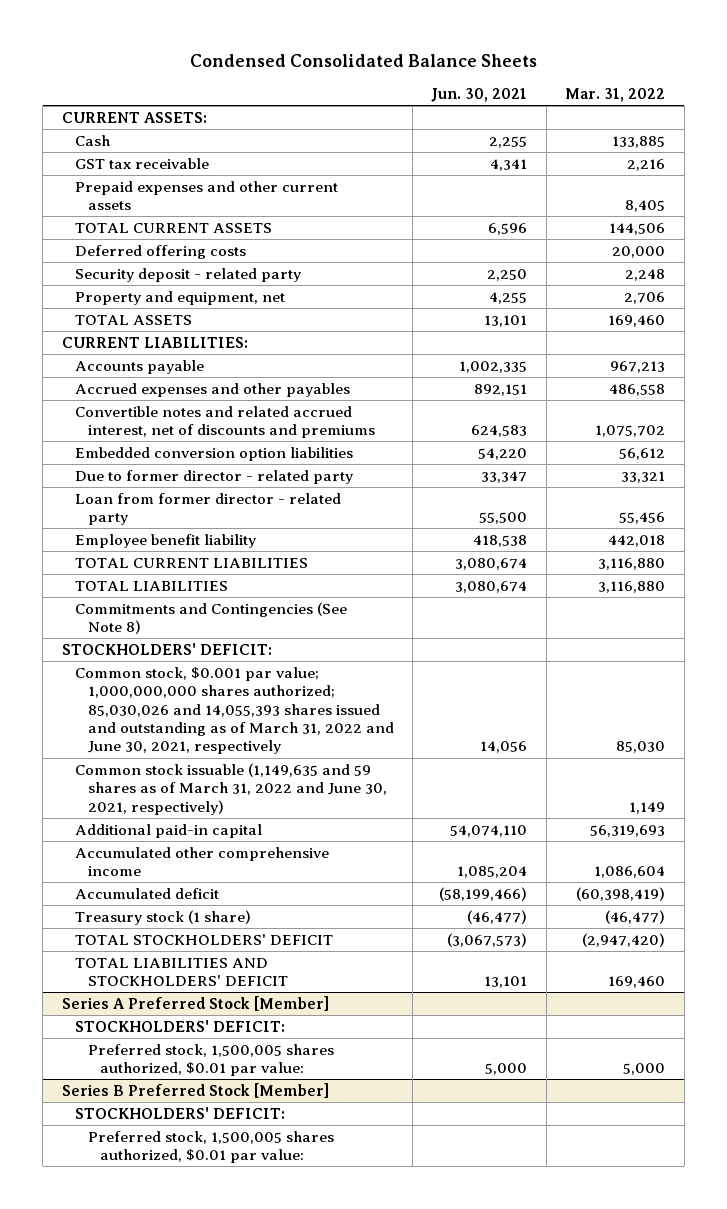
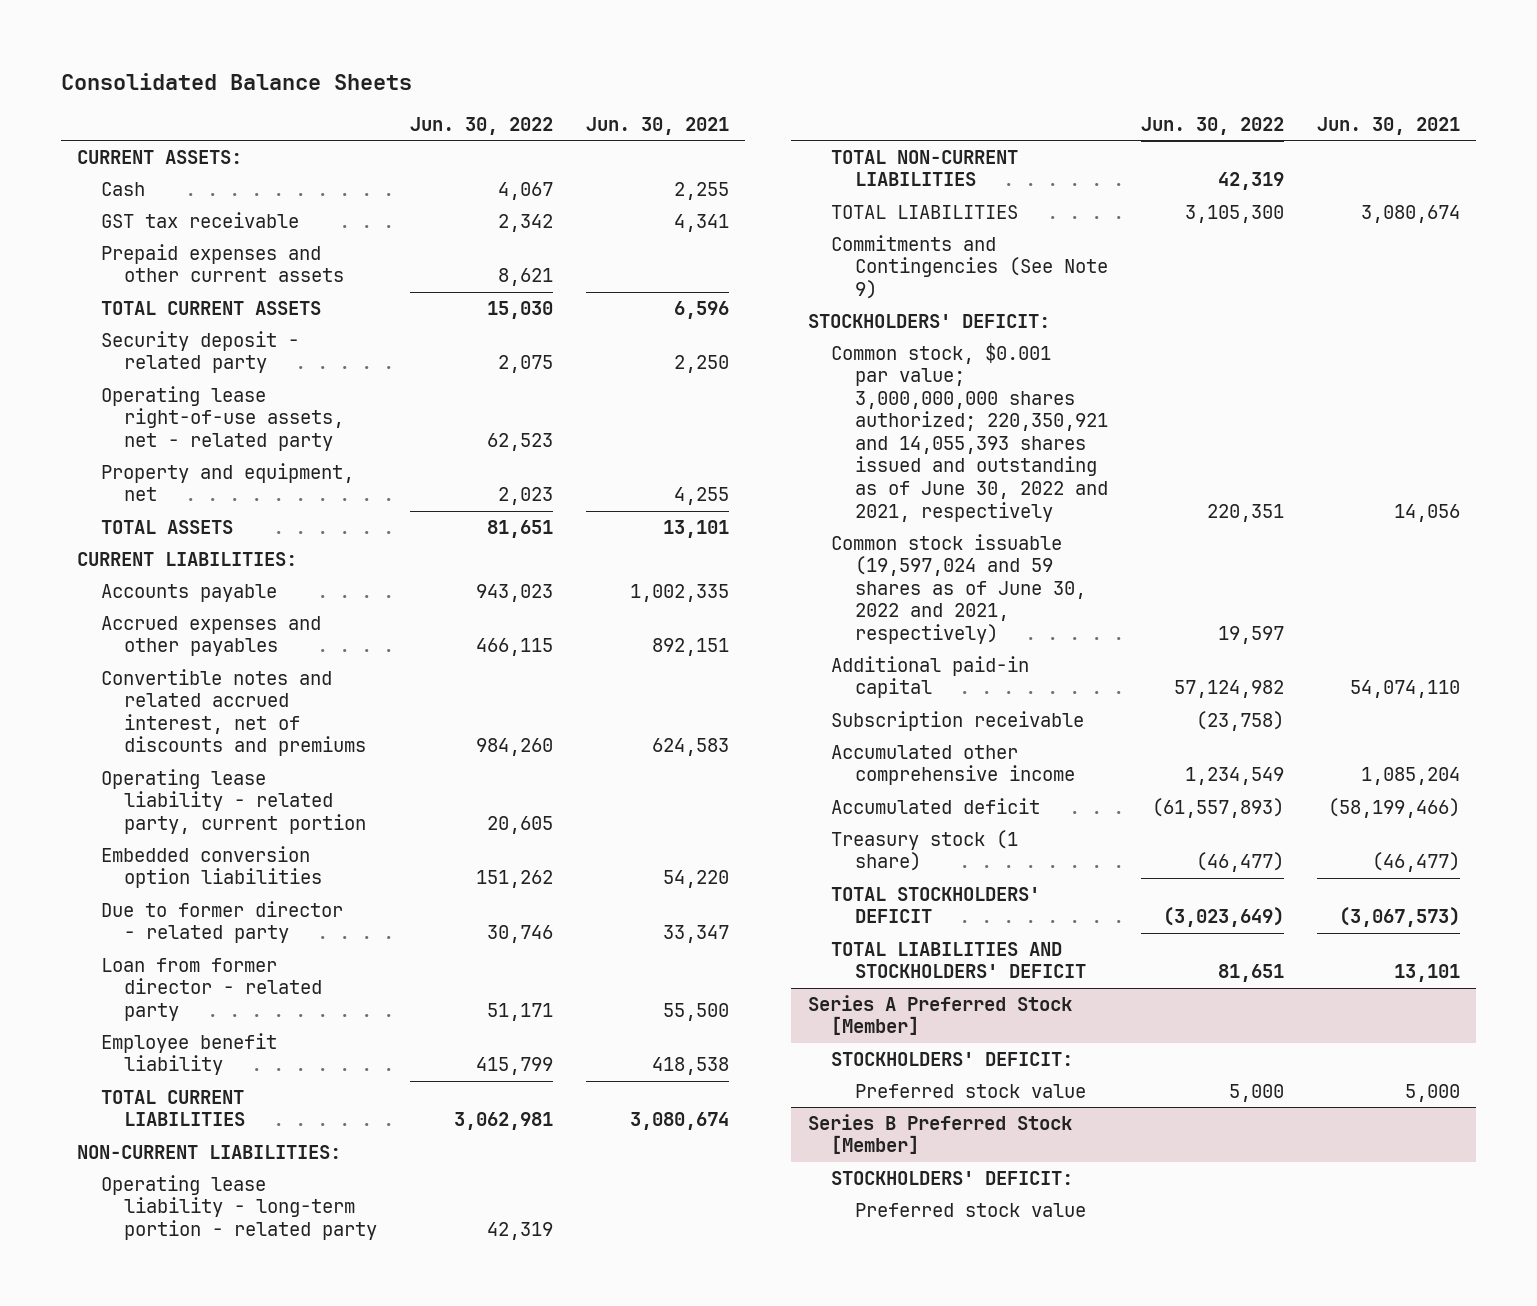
[189,53,537,67] Condensed Consolidated Balance Sheets -> [60,72,412,90] Consolidated Balance Sheets
[565,87,666,102] Mar. 31, 2022 -> none
none -> [410,116,554,135] Jun. 30, 2022
[74,244,246,259] Deferred offering costs -> none
none -> [100,385,345,451] Operating lease right-of-use assets, net - related party
none -> [100,768,367,834] Operating lease liability - related party, current portion
none -> [77,1144,342,1159] NON-CURRENT LIABILITIES:
none -> [100,1174,378,1240] Operating lease liability - long-term portion - related party
none -> [831,149,1019,187] TOTAL NON-CURRENT LIABILITIES
[74,601,347,635] Commitments and Contingencies (See Note 8) -> [831,234,1108,299] Commitments and Contingencies (See Note 9)
[74,666,394,755] Common stock, $0.001 par value; 1,000,000,000 shares authorized; 85,030,026 and 14,055,393 shares issued and outstanding as of March 31, 2022 and June 30, 2021, respectively -> [831,342,1108,522] Common stock, $0.001 par value; 3,000,000,000 shares authorized; 220,350,921 and 14,055,393 shares issued and outstanding as of June 30, 2022 and 2021, respectively
[74,762,387,815] Common stock issuable (1,149,635 and 59 shares as of March 31, 2022 and June 30, 2021, respectively) -> [831,533,1086,644] Common stock issuable (19,597,024 and 59 shares as of June 30, 2022 and 2021, respectively)
none -> [831,710,1085,731] Subscription receivable
[87,1043,334,1077] Preferred stock, 1,500,005 shares authorized, $0.01 par value: -> [854,1083,1086,1098] Preferred stock value
[87,1130,334,1164] Preferred stock, 1,500,005 shares authorized, $0.01 par value: -> [854,1202,1086,1217] Preferred stock value

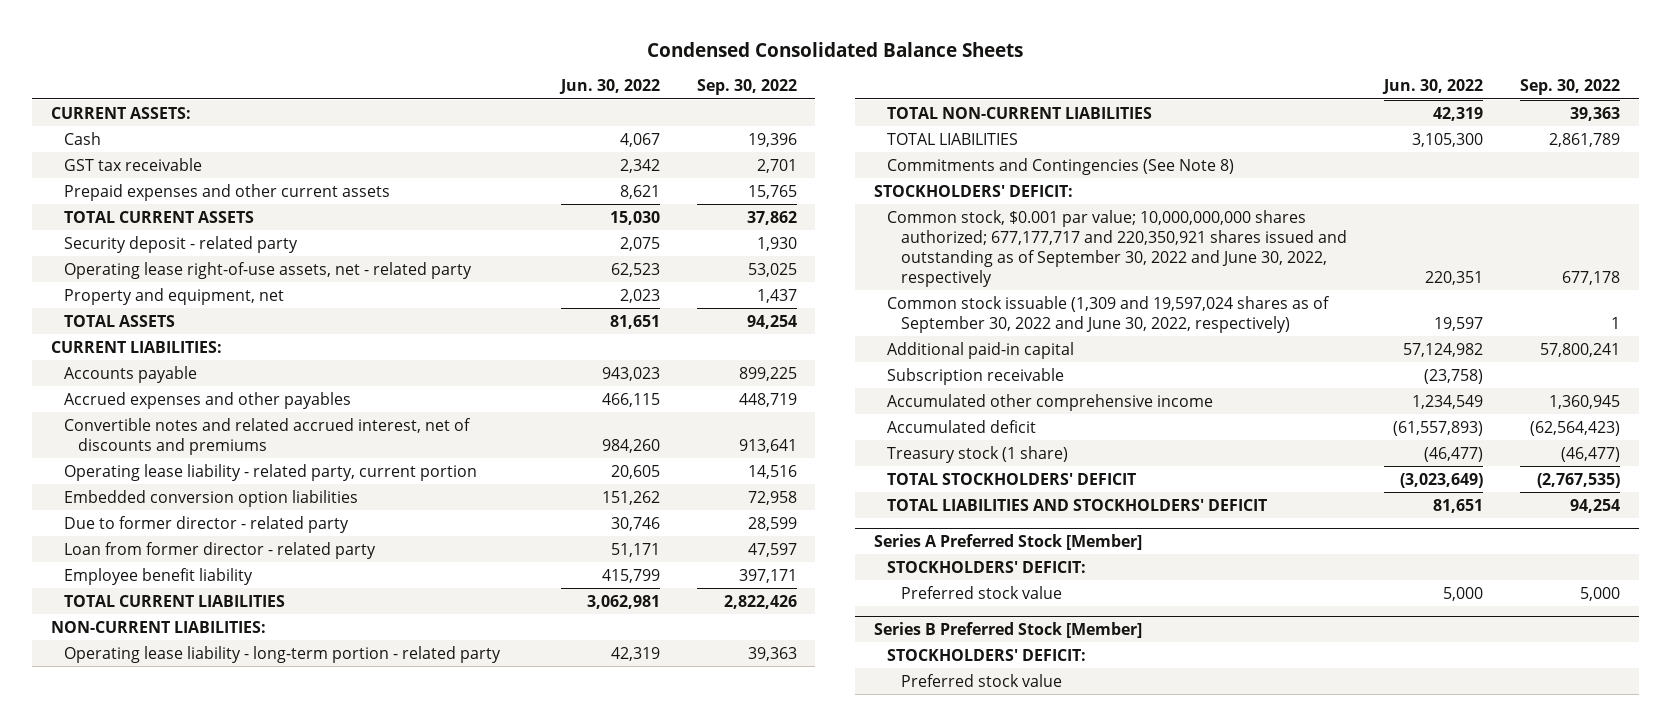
[60,72,412,90] Consolidated Balance Sheets -> [647,41,1024,57] Condensed Consolidated Balance Sheets
[585,116,729,135] Jun. 30, 2021 -> none
none -> [696,79,797,96] Sep. 30, 2022
[831,234,1108,299] Commitments and Contingencies (See Note 9) -> [887,157,1235,175] Commitments and Contingencies (See Note 8)
[831,342,1108,522] Common stock, $0.001 par value; 3,000,000,000 shares authorized; 220,350,921 and 14,055,393 shares issued and outstanding as of June 30, 2022 and 2021, respectively -> [887,209,1348,287] Common stock, $0.001 par value; 10,000,000,000 shares authorized; 677,177,717 and 220,350,921 shares issued and outstanding as of September 30, 2022 and June 30, 2022, respectively
[831,533,1086,644] Common stock issuable (19,597,024 and 59 shares as of June 30, 2022 and 2021, respectively) -> [887,295,1331,333] Common stock issuable (1,309 and 19,597,024 shares as of September 30, 2022 and June 30, 2022, respectively)

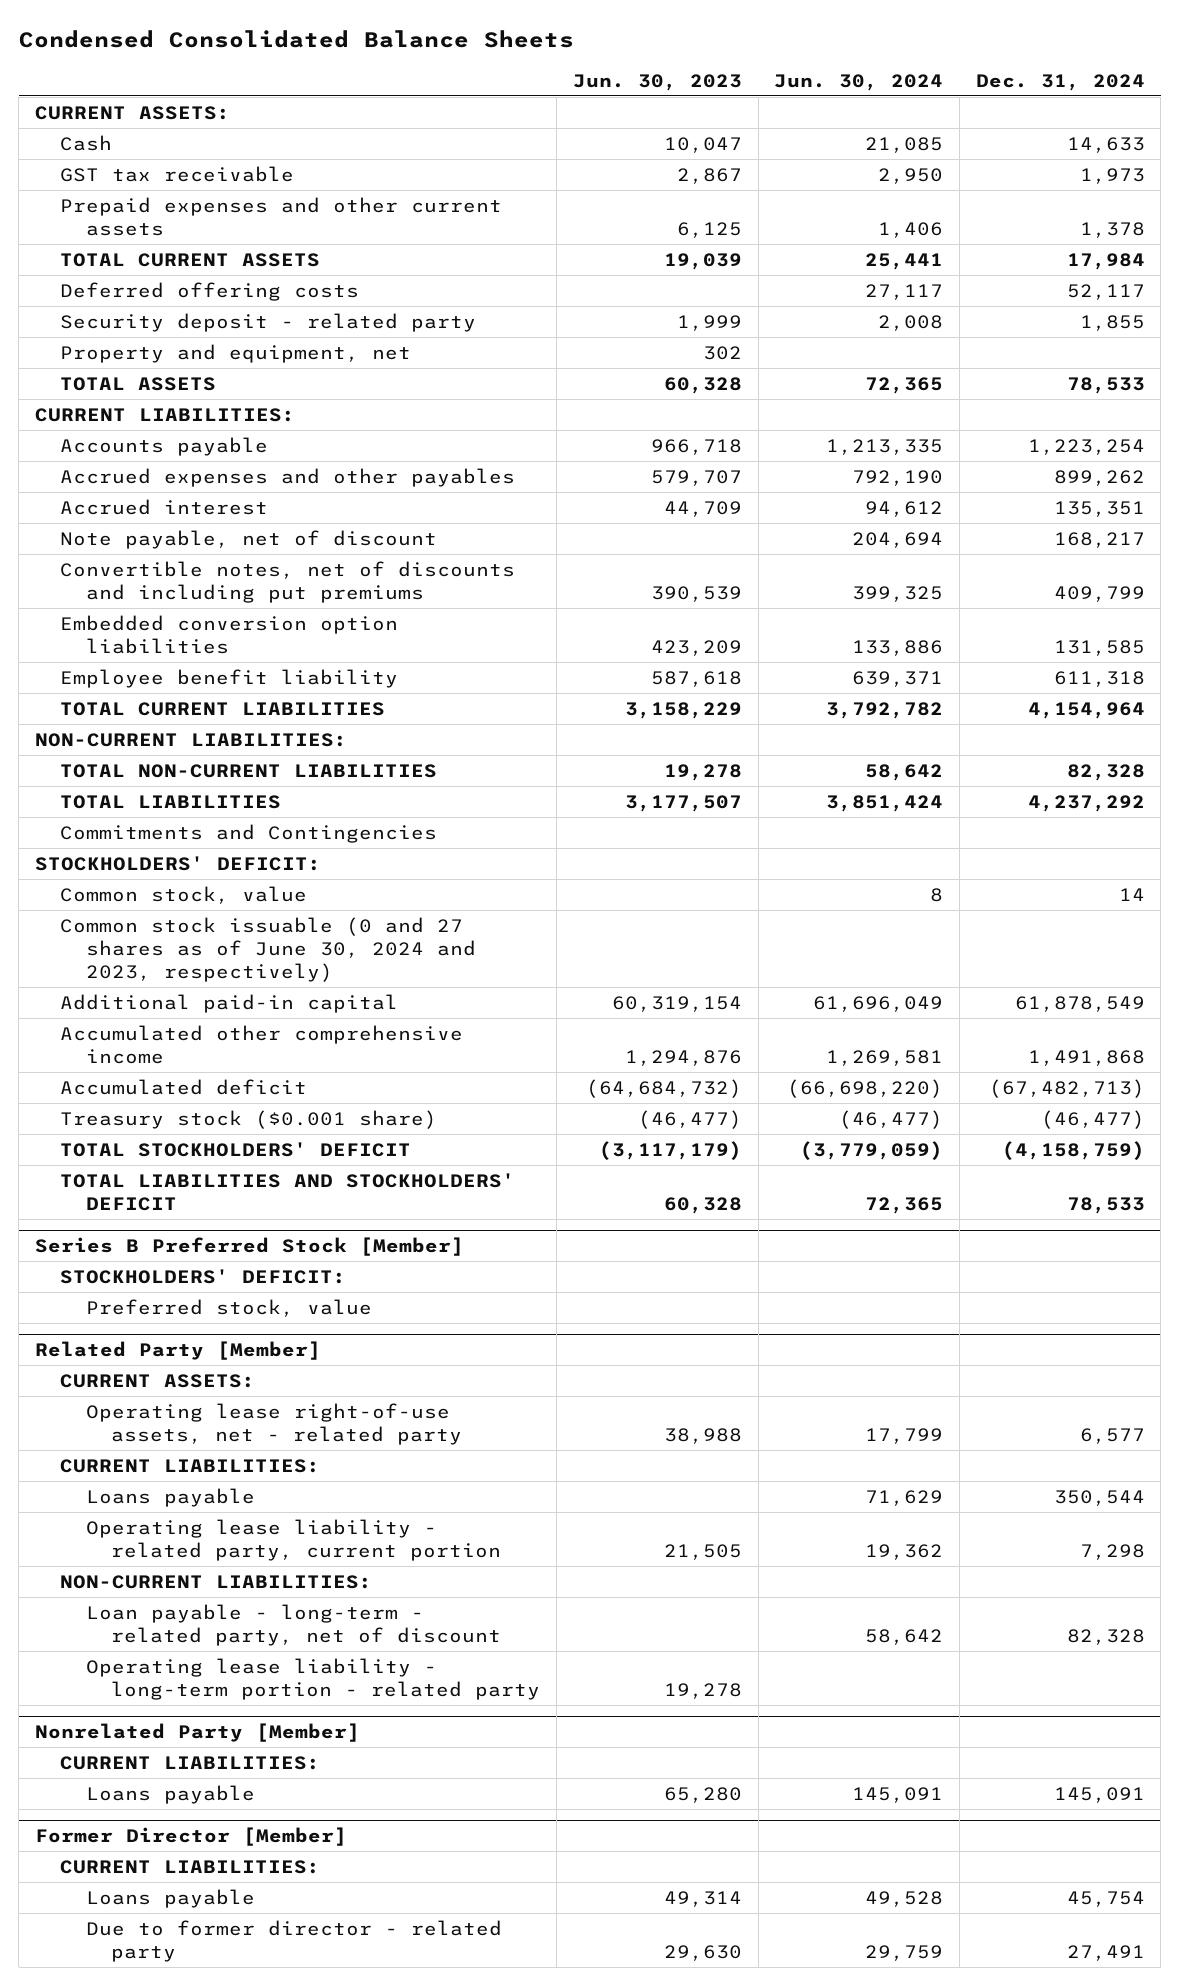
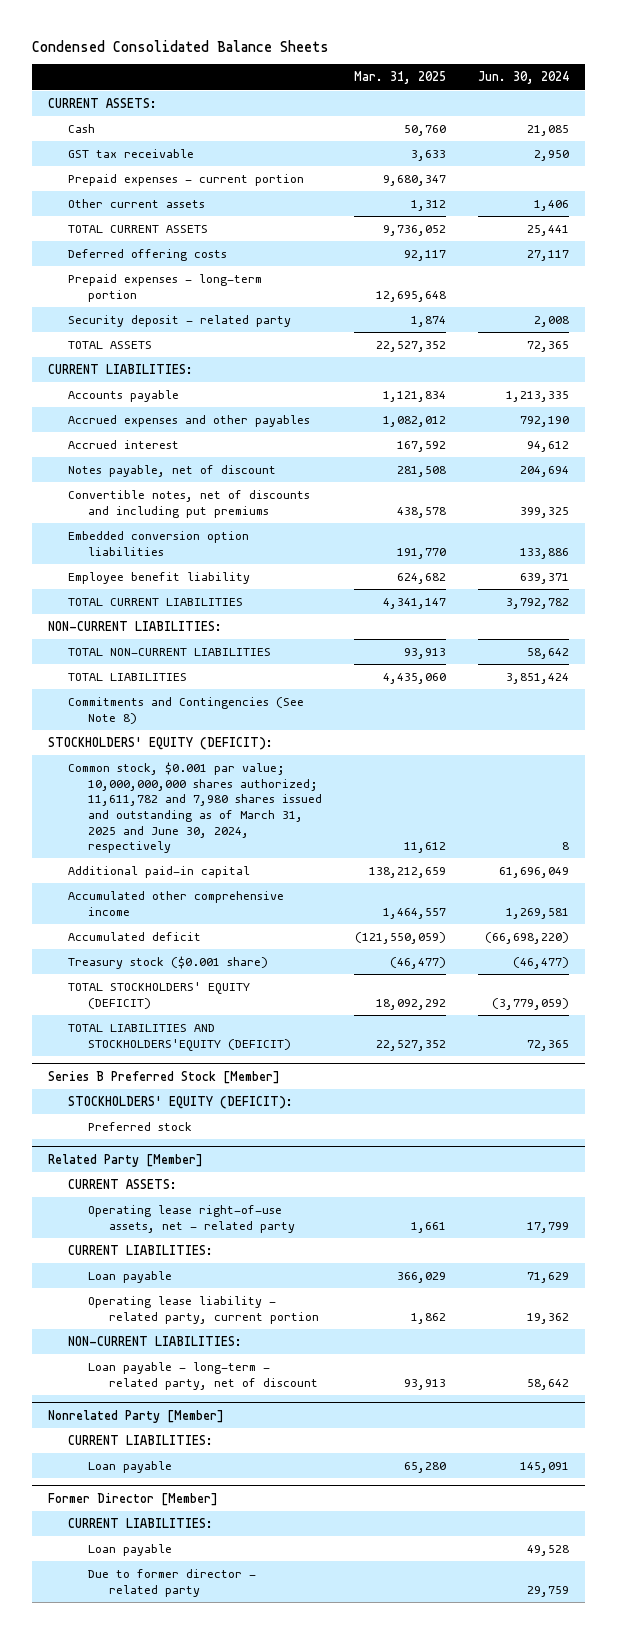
[572,73,742,91] Jun. 30, 2023 -> none
[975,73,1145,91] Dec. 31, 2024 -> none
none -> [354,71,447,85] Mar. 31, 2025
none -> [68,174,305,187] Prepaid expenses - current portion
[60,196,503,237] Prepaid expenses and other current assets -> [68,199,206,209] Other current assets
none -> [68,274,263,302] Prepaid expenses - long-term portion
[60,343,412,363] Property and equipment, net -> none
[60,529,438,549] Note payable, net of discount -> [68,465,277,478] Notes payable, net of discount
[60,916,476,983] Common stock issuable (0 and 27 shares as of June 30, 2024 and 2023, respectively) -> none
[60,823,438,843] Commitments and Contingencies -> [68,697,305,724] Commitments and Contingencies (See Note 8)
[34,855,321,871] STOCKHOLDERS' DEFICIT: -> [48,737,274,751] STOCKHOLDERS' EQUITY (DEFICIT):
[60,885,308,904] Common stock, value -> [68,762,323,854] Common stock, $0.001 par value; 10,000,000,000 shares authorized; 11,611,782 and 7,980 shares issued and outstanding as of March 31, 2025 and June 30, 2024, respectively
[60,1141,412,1157] TOTAL STOCKHOLDERS' DEFICIT -> [68,982,251,1009] TOTAL STOCKHOLDERS' EQUITY (DEFICIT)
[60,1172,516,1212] TOTAL LIABILITIES AND STOCKHOLDERS' DEFICIT -> [68,1024,292,1051] TOTAL LIABILITIES AND STOCKHOLDERS'EQUITY (DEFICIT)
[60,1268,347,1284] STOCKHOLDERS' DEFICIT: -> [68,1096,294,1110] STOCKHOLDERS' EQUITY (DEFICIT):
[85,1298,372,1317] Preferred stock, value -> [88,1122,193,1132] Preferred stock
[85,1487,255,1507] Loans payable -> [88,1271,173,1284] Loan payable
[85,1657,541,1701] Operating lease liability - long-term portion - related party -> none
[85,1784,255,1804] Loans payable -> [88,1461,173,1474] Loan payable
[85,1888,255,1908] Loans payable -> [88,1544,173,1557] Loan payable

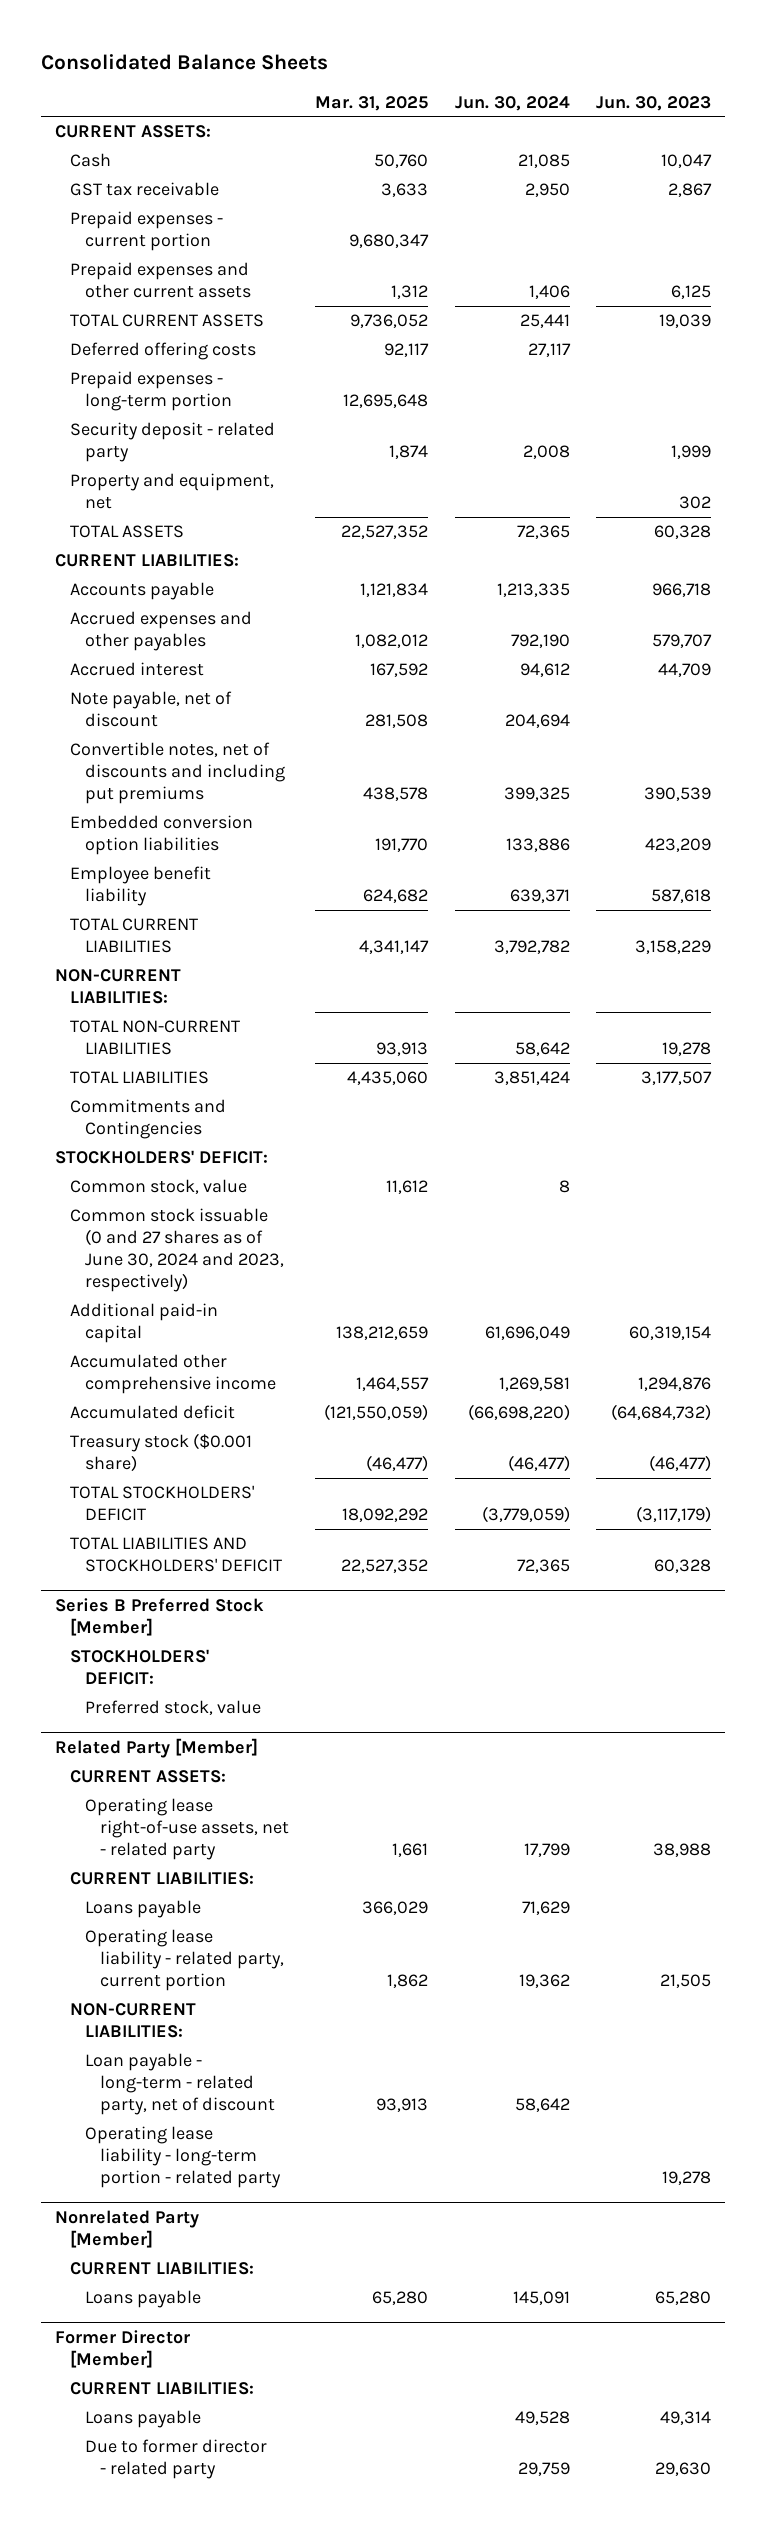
[32,39,330,52] Condensed Consolidated Balance Sheets -> [41,54,329,71] Consolidated Balance Sheets
none -> [596,95,712,111] Jun. 30, 2023
[68,199,206,209] Other current assets -> [69,262,251,299] Prepaid expenses and other current assets
none -> [69,473,274,510] Property and equipment, net
[68,465,277,478] Notes payable, net of discount -> [69,691,232,728] Note payable, net of discount
[68,697,305,724] Commitments and Contingencies (See Note 8) -> [69,1099,226,1140] Commitments and Contingencies
[48,737,274,751] STOCKHOLDERS' EQUITY (DEFICIT): -> [54,1150,268,1165] STOCKHOLDERS' DEFICIT:
[68,762,323,854] Common stock, $0.001 par value; 10,000,000,000 shares authorized; 11,611,782 and 7,980 shares issued and outstanding as of March 31, 2025 and June 30, 2024, respectively -> [69,1179,247,1195] Common stock, value
none -> [69,1208,284,1292] Common stock issuable (0 and 27 shares as of June 30, 2024 and 2023, respectively)
[68,982,251,1009] TOTAL STOCKHOLDERS' EQUITY (DEFICIT) -> [69,1485,254,1522] TOTAL STOCKHOLDERS' DEFICIT
[68,1024,292,1051] TOTAL LIABILITIES AND STOCKHOLDERS'EQUITY (DEFICIT) -> [69,1537,282,1573] TOTAL LIABILITIES AND STOCKHOLDERS' DEFICIT
[68,1096,294,1110] STOCKHOLDERS' EQUITY (DEFICIT): -> [69,1649,209,1686] STOCKHOLDERS' DEFICIT:
[88,1122,193,1132] Preferred stock -> [84,1700,261,1716] Preferred stock, value
[88,1271,173,1284] Loan payable -> [84,1900,201,1919] Loans payable
none -> [84,2126,281,2188] Operating lease liability - long-term portion - related party
[88,1461,173,1474] Loan payable -> [84,2290,201,2309] Loans payable
[88,1544,173,1557] Loan payable -> [84,2410,201,2429] Loans payable

